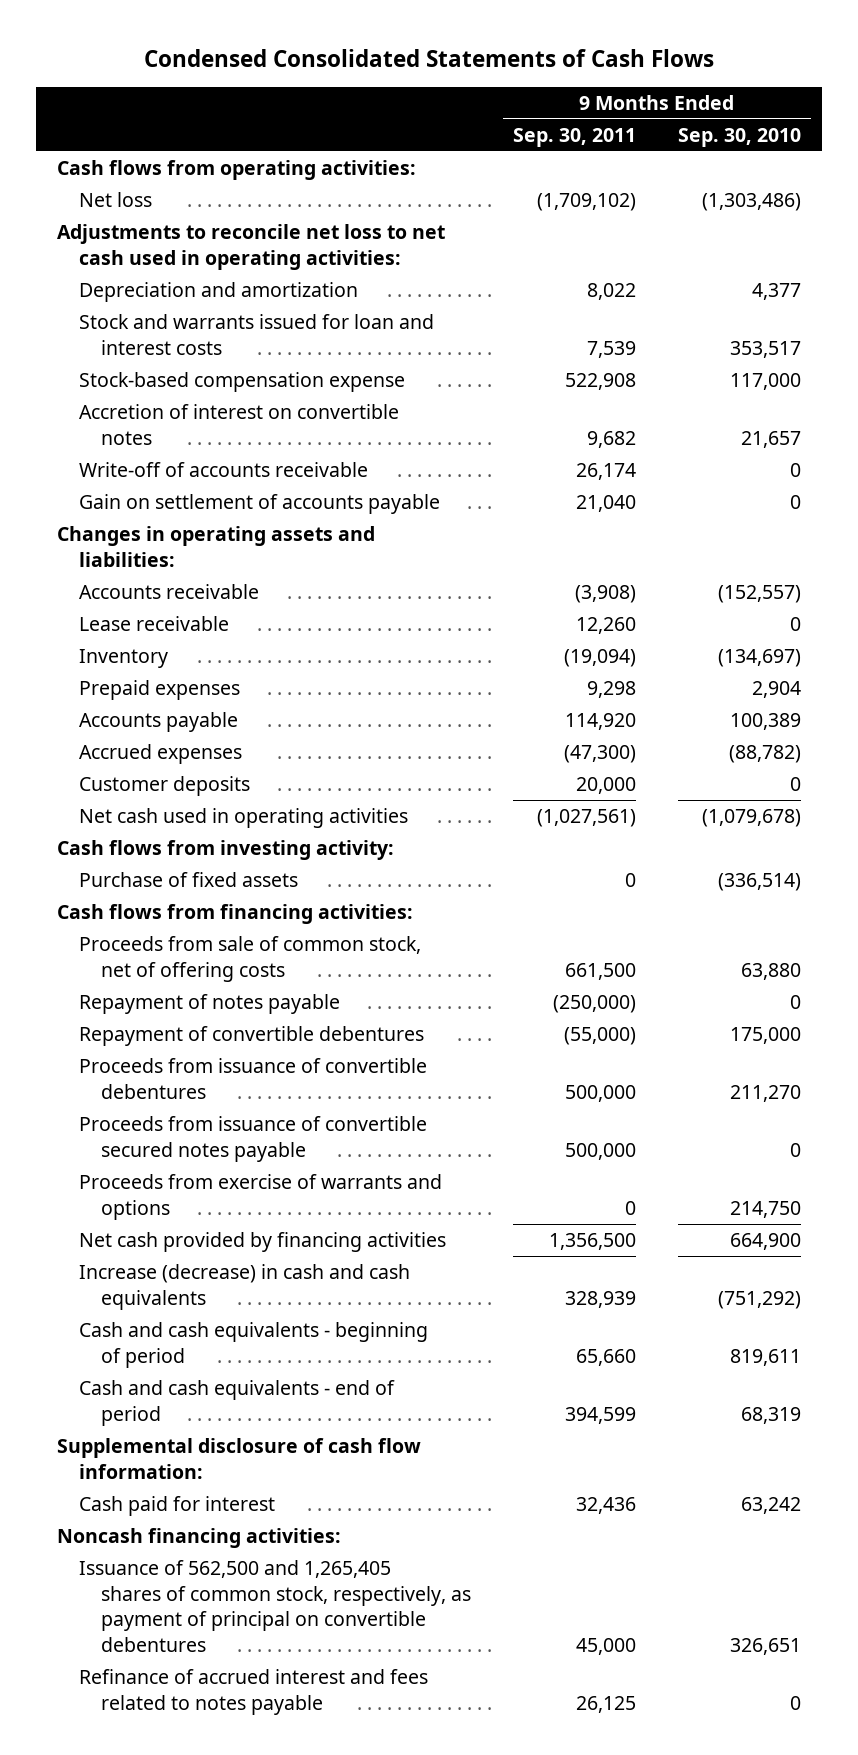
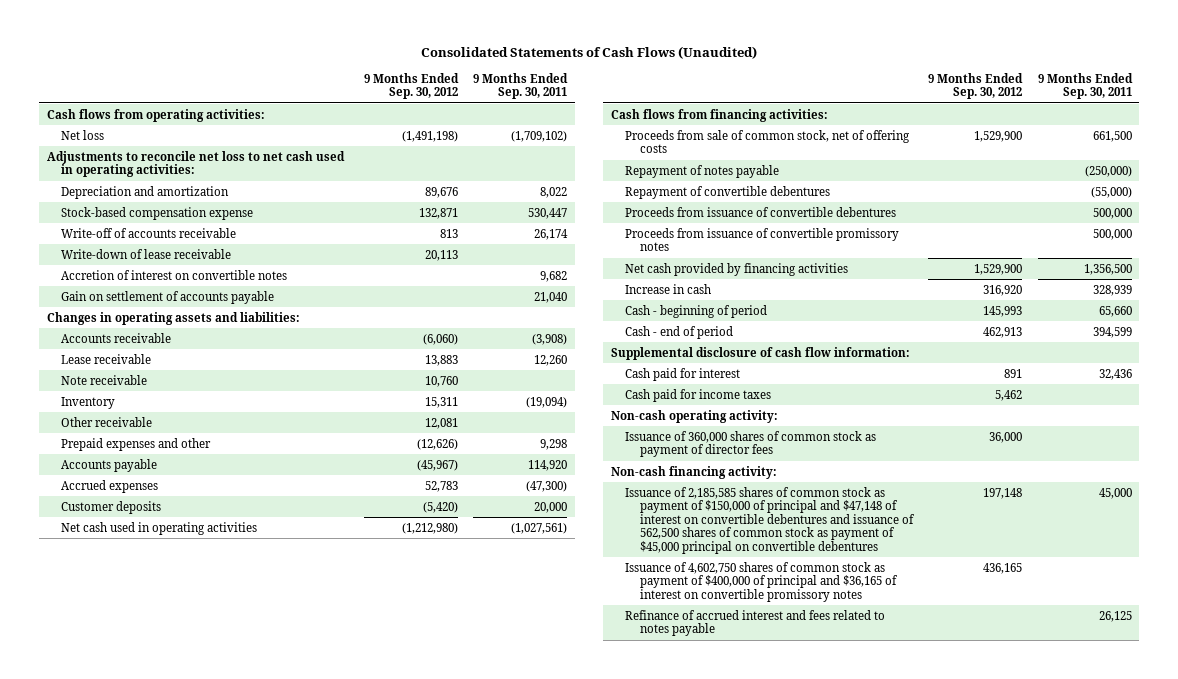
[144,48,715,67] Condensed Consolidated Statements of Cash Flows -> [421,45,758,59] Consolidated Statements of Cash Flows (Unaudited)
[678,127,802,147] Sep. 30, 2010 -> none
none -> [363,72,459,100] 9 Months Ended Sep. 30, 2012
[79,314,435,355] Stock and warrants issued for loan and interest costs -> none
[565,373,637,391] 522,908 -> [528,207,568,219] 530,447
none -> [61,248,232,259] Write-down of lease receivable
[79,404,400,445] Accretion of interest on convertible notes -> [61,269,288,280] Accretion of interest on convertible notes
none -> [61,374,148,385] Note receivable
none -> [61,416,153,427] Other receivable
[79,680,241,701] Prepaid expenses -> [61,437,212,451] Prepaid expenses and other
[57,840,395,861] Cash flows from investing activity: -> none
[79,872,299,888] Purchase of fixed assets -> none
[79,1174,443,1220] Proceeds from exercise of warrants and options -> none
[79,1116,428,1162] Proceeds from issuance of convertible secured notes payable -> [625,227,900,252] Proceeds from issuance of convertible promissory notes
[79,1264,411,1310] Increase (decrease) in cash and cash equivalents -> [625,283,712,294] Increase in cash
[79,1322,429,1368] Cash and cash equivalents - beginning of period -> [625,304,768,318] Cash - beginning of period
[79,1380,396,1426] Cash and cash equivalents - end of period -> [625,325,734,339] Cash - end of period
none -> [625,388,772,402] Cash paid for income taxes
none -> [610,409,778,423] Non-cash operating activity:
none -> [625,430,877,458] Issuance of 360,000 shares of common stock as payment of director fees
[57,1528,342,1549] Noncash financing activities: -> [610,465,777,479] Non-cash financing activity:
[79,1560,472,1652] Issuance of 562,500 and 1,265,405 shares of common stock, respectively, as payment of principal on convertible debentures -> [625,486,915,554] Issuance of 2,185,585 shares of common stock as payment of $150,000 of principal and $47,148 of interest on convertible debentures and issuance of 562,500 shares of common stock as payment of $45,000 principal on convertible debentures
none -> [625,561,898,602] Issuance of 4,602,750 shares of common stock as payment of $400,000 of principal and $36,165 of interest on convertible promissory notes

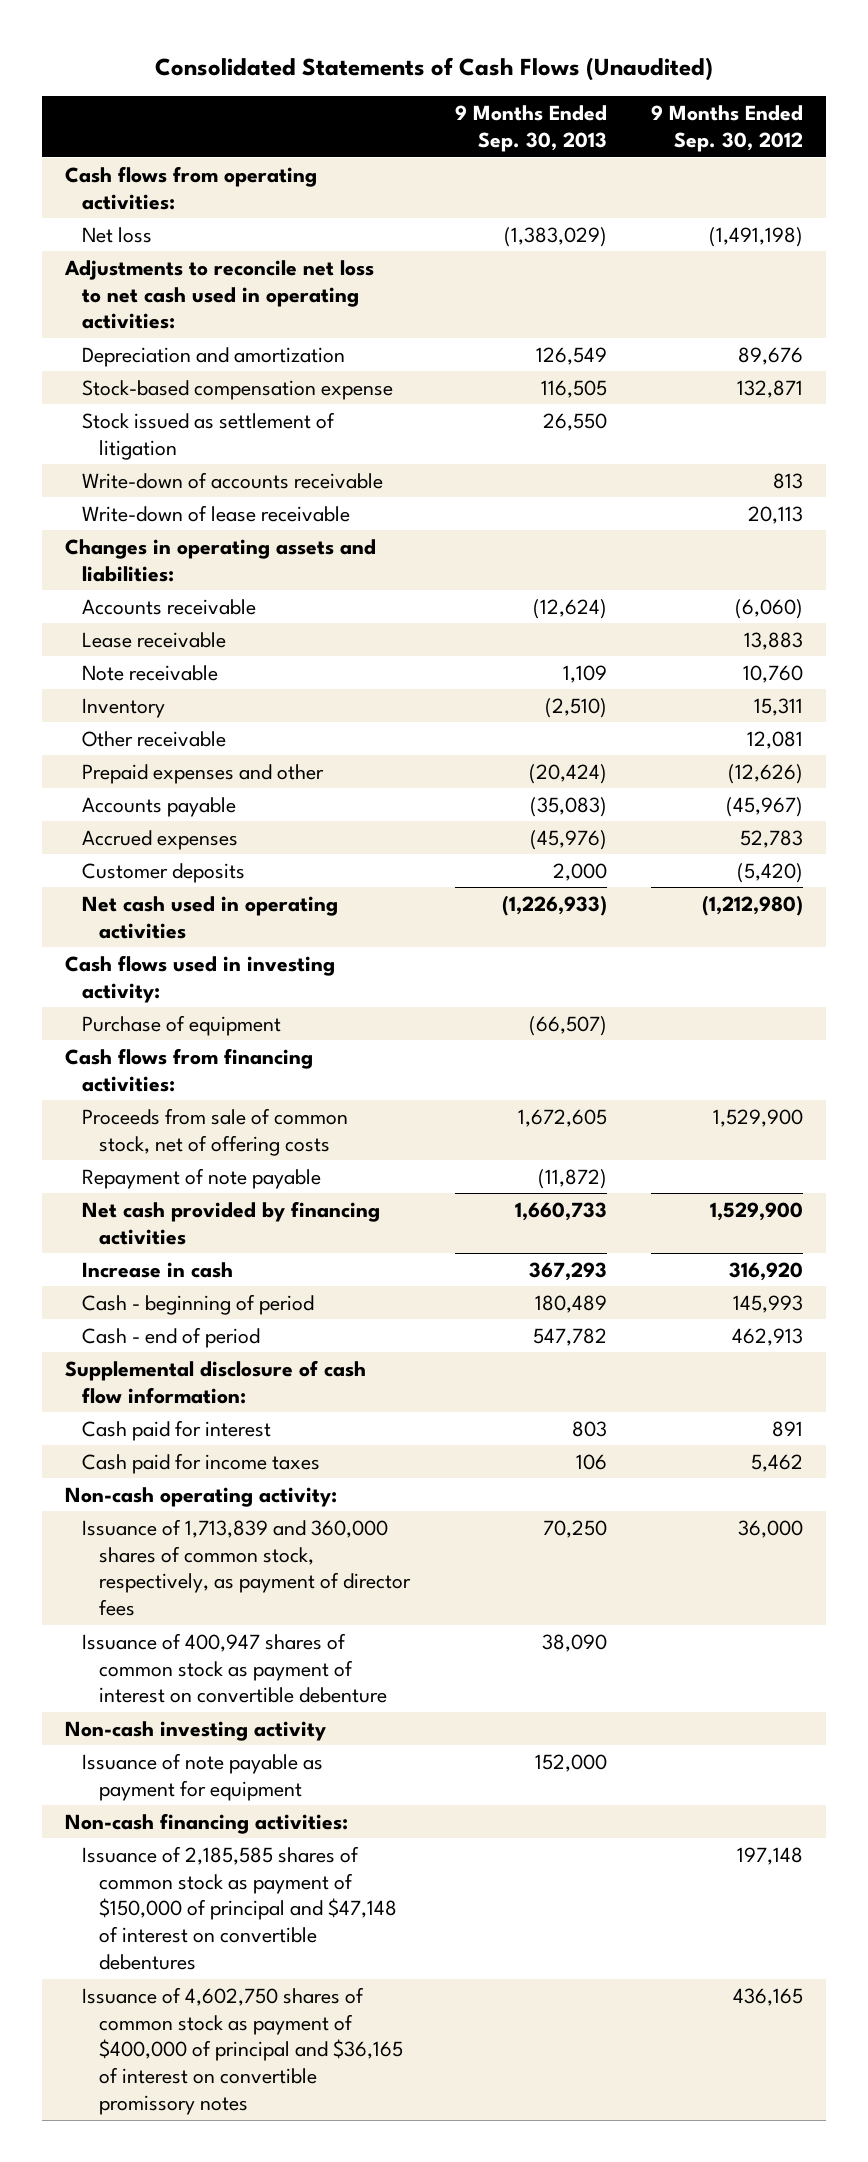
[473,72,569,100] 9 Months Ended Sep. 30, 2011 -> none
none -> [454,105,607,153] 9 Months Ended Sep. 30, 2013
none -> [81,411,335,460] Stock issued as settlement of litigation
[61,227,237,238] Write-off of accounts receivable -> [81,471,383,489] Write-down of accounts receivable
[61,269,288,280] Accretion of interest on convertible notes -> none
[61,290,275,304] Gain on settlement of accounts payable -> none
none -> [64,954,335,1003] Cash flows used in investing activity:
none -> [81,1014,281,1036] Purchase of equipment
[625,185,831,199] Repayment of convertible debentures -> none
[625,206,897,217] Proceeds from issuance of convertible debentures -> none
[625,227,900,252] Proceeds from issuance of convertible promissory notes -> none
[625,164,780,178] Repayment of notes payable -> [81,1167,321,1189] Repayment of note payable
[625,430,877,458] Issuance of 360,000 shares of common stock as payment of director fees -> [81,1518,412,1617] Issuance of 1,713,839 and 360,000 shares of common stock, respectively, as payment of director fees
none -> [81,1632,388,1704] Issuance of 400,947 shares of common stock as payment of interest on convertible debenture
[610,465,777,479] Non-cash financing activity: -> [64,1720,326,1741] Non-cash investing activity
none -> [81,1752,323,1801] Issuance of note payable as payment for equipment
none -> [64,1812,348,1834] Non-cash financing activities:
[625,486,915,554] Issuance of 2,185,585 shares of common stock as payment of $150,000 of principal and $47,148 of interest on convertible debentures and issuance of 562,500 shares of common stock as payment of $45,000 principal on convertible debentures -> [81,1845,398,1971] Issuance of 2,185,585 shares of common stock as payment of $150,000 of principal and $47,148 of interest on convertible debentures
[625,609,886,637] Refinance of accrued interest and fees related to notes payable -> none

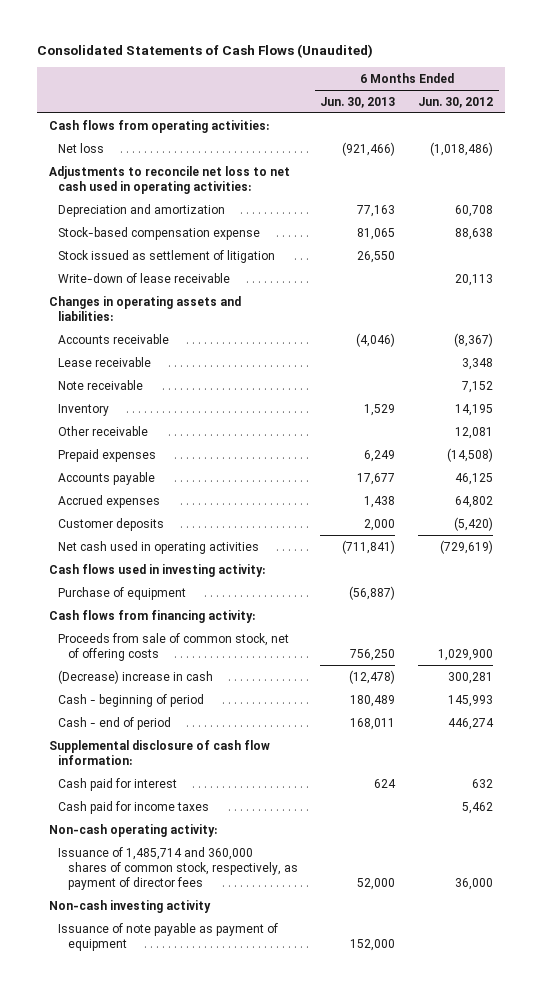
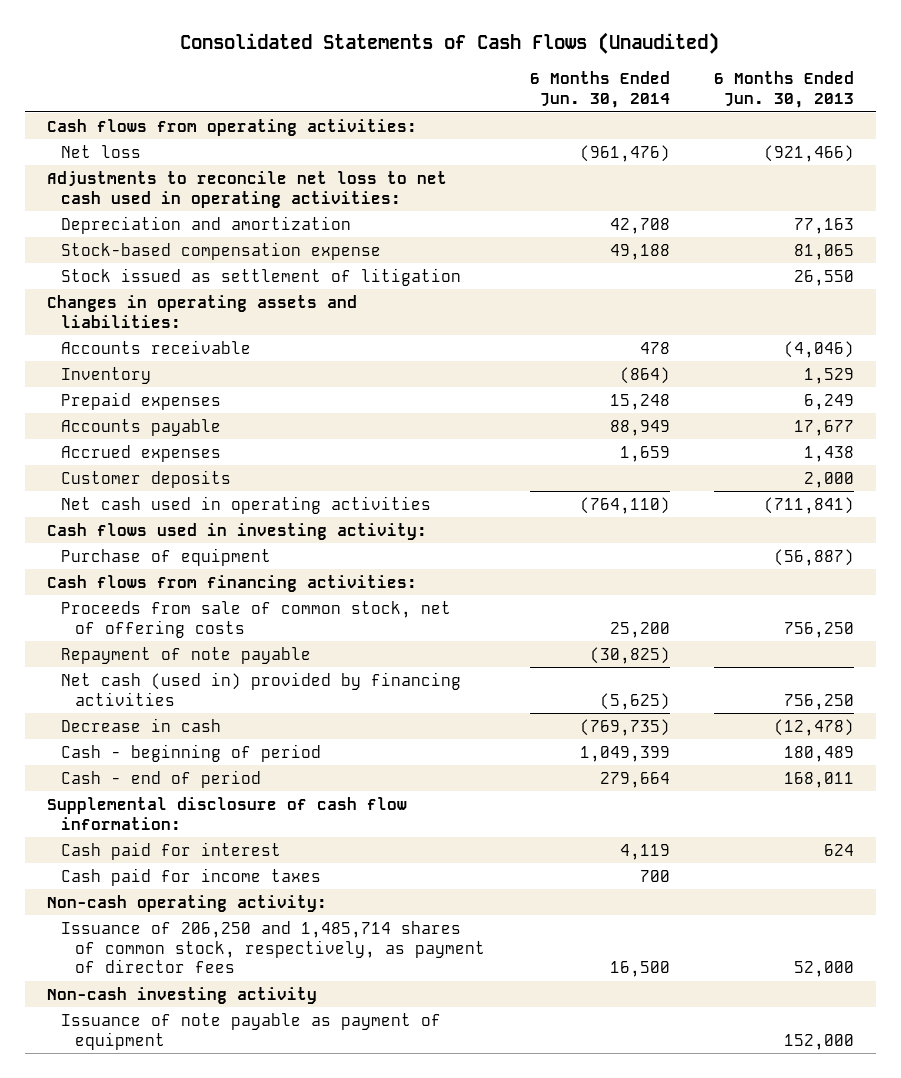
[418,96,494,108] Jun. 30, 2012 -> none
none -> [529,71,670,108] 6 Months Ended Jun. 30, 2014
[58,272,231,283] Write-down of lease receivable -> none
[58,356,152,367] Lease receivable -> none
[58,379,144,390] Note receivable -> none
[58,425,149,436] Other receivable -> none
[48,609,255,623] Cash flows from financing activity: -> [46,574,417,592] Cash flows from financing activities:
none -> [61,646,312,664] Repayment of note payable
none -> [61,671,462,706] Net cash (used in) provided by financing activities
[58,669,214,684] (Decrease) increase in cash -> [61,717,222,732] Decrease in cash
[58,846,298,890] Issuance of 1,485,714 and 360,000 shares of common stock, respectively, as payment of director fees -> [61,920,486,974] Issuance of 206,250 and 1,485,714 shares of common stock, respectively, as payment of director fees

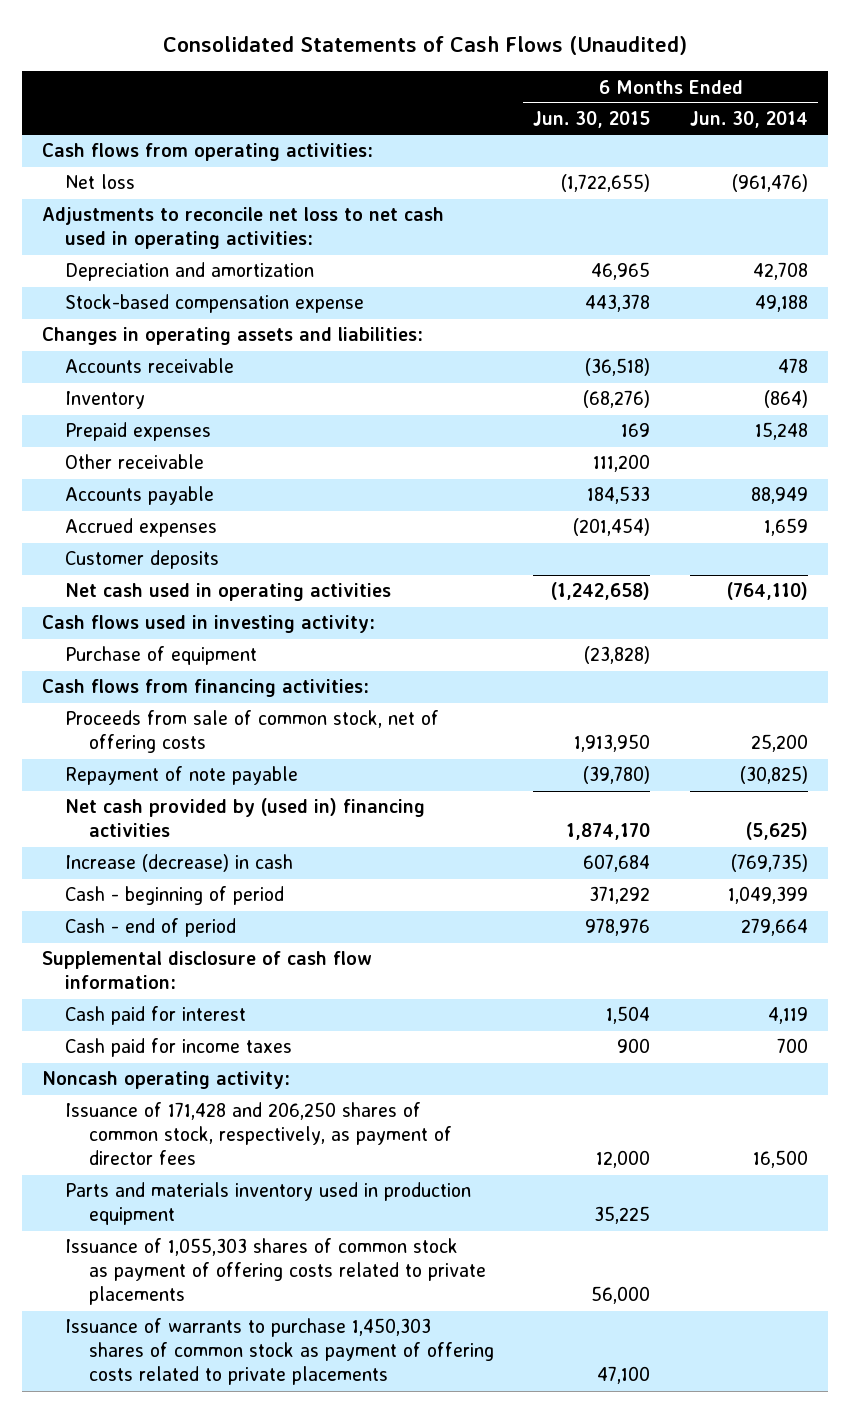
[713,71,854,108] 6 Months Ended Jun. 30, 2013 -> none
none -> [533,111,651,129] Jun. 30, 2015
[61,267,462,286] Stock issued as settlement of litigation -> none
none -> [65,454,205,470] Other receivable
[61,671,462,706] Net cash (used in) provided by financing activities -> [65,798,426,838] Net cash provided by (used in) financing activities
[61,717,222,732] Decrease in cash -> [65,854,294,873] Increase (decrease) in cash
[46,986,317,1004] Non-cash investing activity -> none
[61,1012,442,1050] Issuance of note payable as payment of equipment -> none
[46,894,327,912] Non-cash operating activity: -> [41,1071,290,1090] Noncash operating activity:
[61,920,486,974] Issuance of 206,250 and 1,485,714 shares of common stock, respectively, as payment of director fees -> [65,1102,452,1166] Issuance of 171,428 and 206,250 shares of common stock, respectively, as payment of director fees
none -> [65,1182,472,1226] Parts and materials inventory used in production equipment
none -> [65,1238,486,1306] Issuance of 1,055,303 shares of common stock as payment of offering costs related to private placements
none -> [65,1318,494,1386] Issuance of warrants to purchase 1,450,303 shares of common stock as payment of offering costs related to private placements

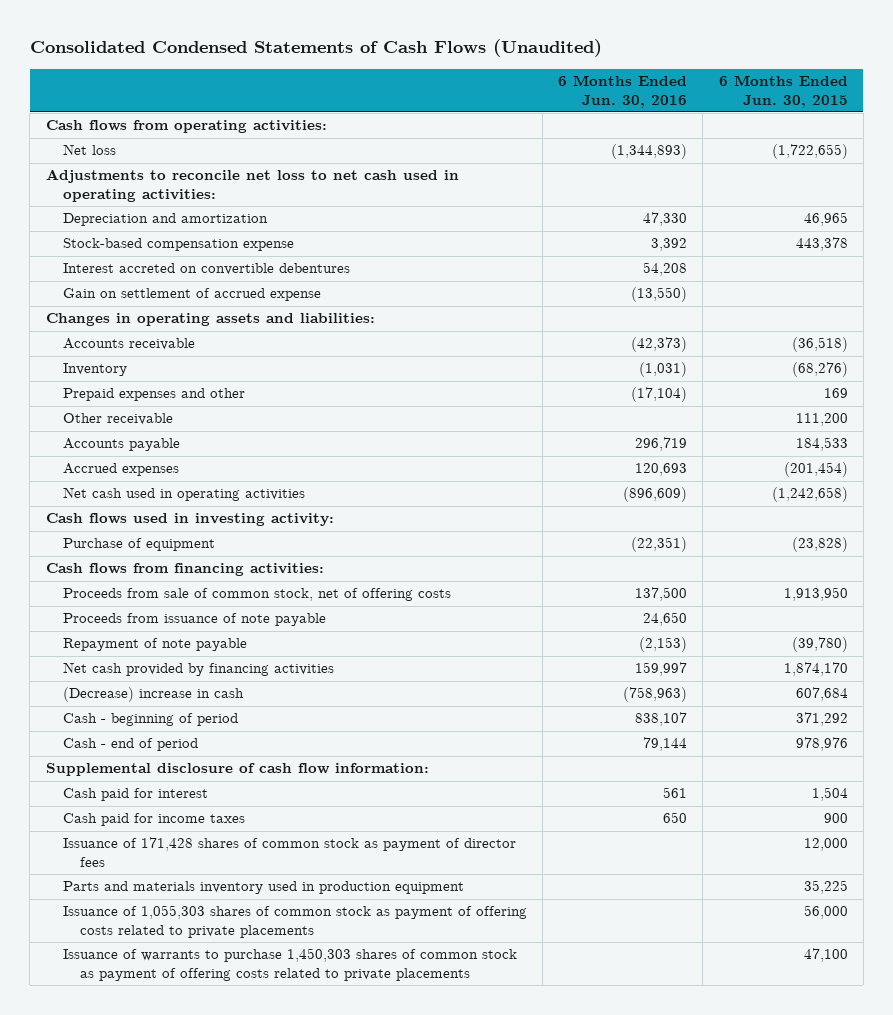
[162,36,687,56] Consolidated Statements of Cash Flows (Unaudited) -> [29,39,602,58] Consolidated Condensed Statements of Cash Flows (Unaudited)
[689,111,808,129] Jun. 30, 2014 -> none
none -> [558,75,688,108] 6 Months Ended Jun. 30, 2016
none -> [62,263,350,276] Interest accreted on convertible debentures
none -> [62,288,321,302] Gain on settlement of accrued expense
[65,422,212,442] Prepaid expenses -> [62,388,245,402] Prepaid expenses and other
[65,550,220,570] Customer deposits -> none
none -> [62,613,326,627] Proceeds from issuance of note payable
[65,798,426,838] Net cash provided by (used in) financing activities -> [62,662,334,677] Net cash provided by financing activities
[65,854,294,873] Increase (decrease) in cash -> [62,687,244,703] (Decrease) increase in cash
[41,1071,290,1090] Noncash operating activity: -> none
[65,1102,452,1166] Issuance of 171,428 and 206,250 shares of common stock, respectively, as payment of director fees -> [62,837,516,868] Issuance of 171,428 shares of common stock as payment of director fees

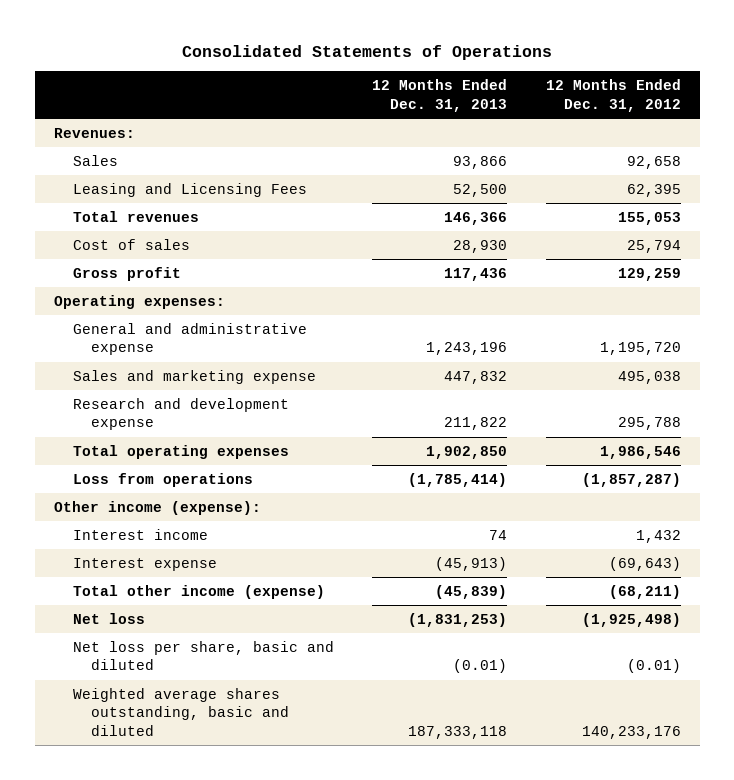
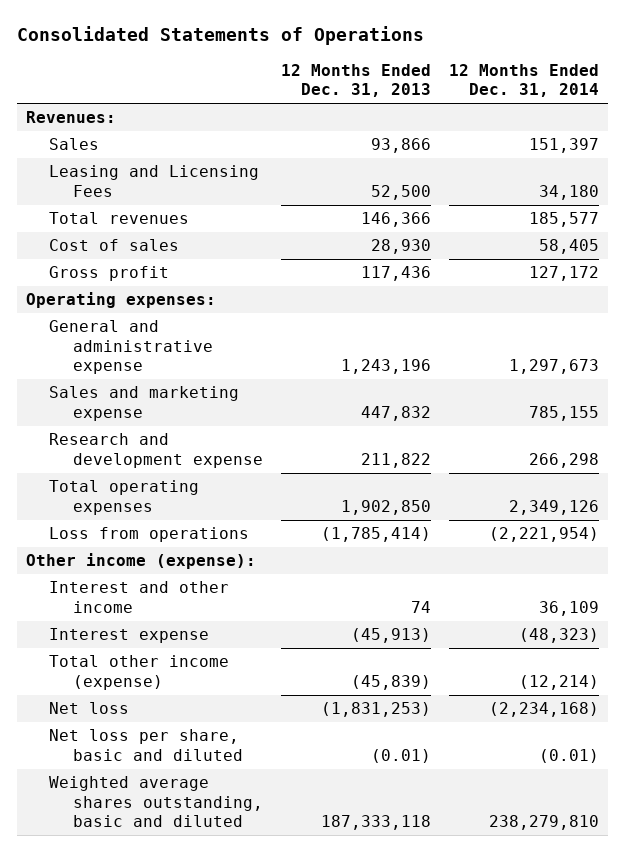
[545,79,681,112] 12 Months Ended Dec. 31, 2012 -> none
none -> [448,63,599,98] 12 Months Ended Dec. 31, 2014
[72,528,208,540] Interest income -> [49,581,230,613] Interest and other income

